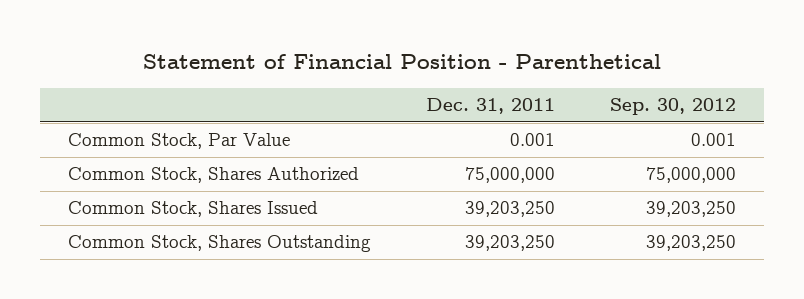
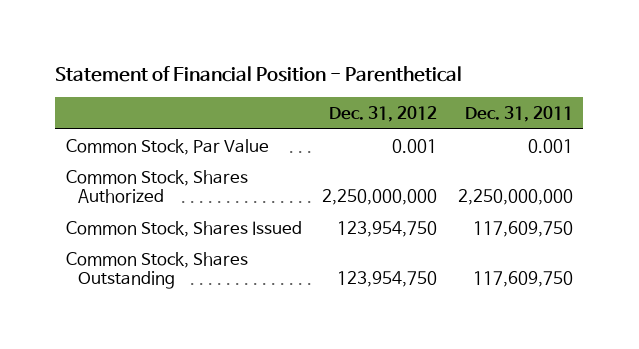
[610,98,737,116] Sep. 30, 2012 -> none
none -> [329,106,438,123] Dec. 31, 2012
[464,167,555,184] 75,000,000 -> [458,189,574,206] 2,250,000,000
[464,201,555,218] 39,203,250 -> [473,220,574,237] 117,609,750
[464,235,555,252] 39,203,250 -> [473,271,574,288] 117,609,750

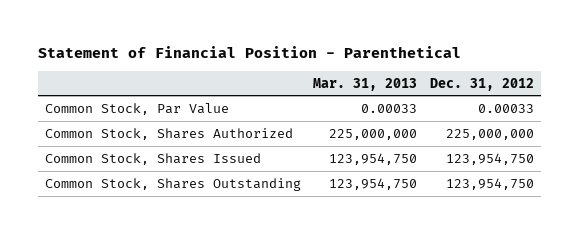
[465,106,574,123] Dec. 31, 2011 -> none
none -> [313,77,418,91] Mar. 31, 2013
[392,138,438,153] 0.001 -> [478,103,535,113] 0.00033
[322,189,438,206] 2,250,000,000 -> [446,128,535,140] 225,000,000

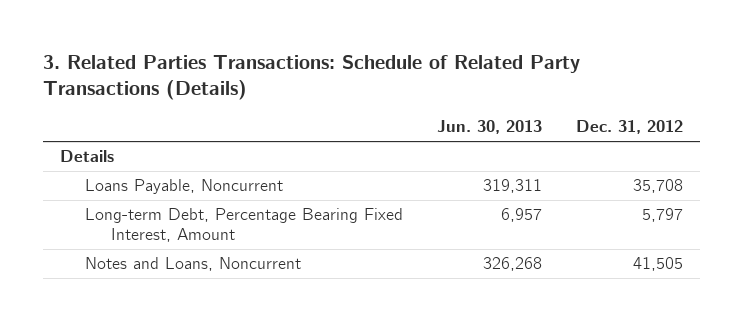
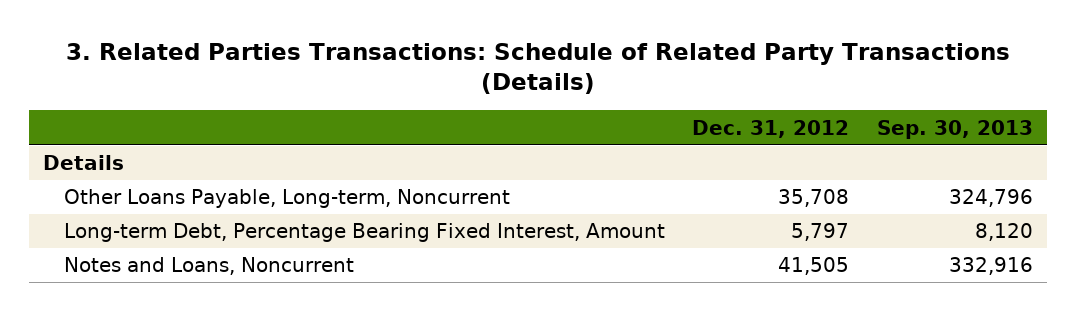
[437,120,543,135] Jun. 30, 2013 -> none
none -> [876,119,1033,139] Sep. 30, 2013
[85,179,284,195] Loans Payable, Noncurrent -> [63,189,510,209] Other Loans Payable, Long-term, Noncurrent

